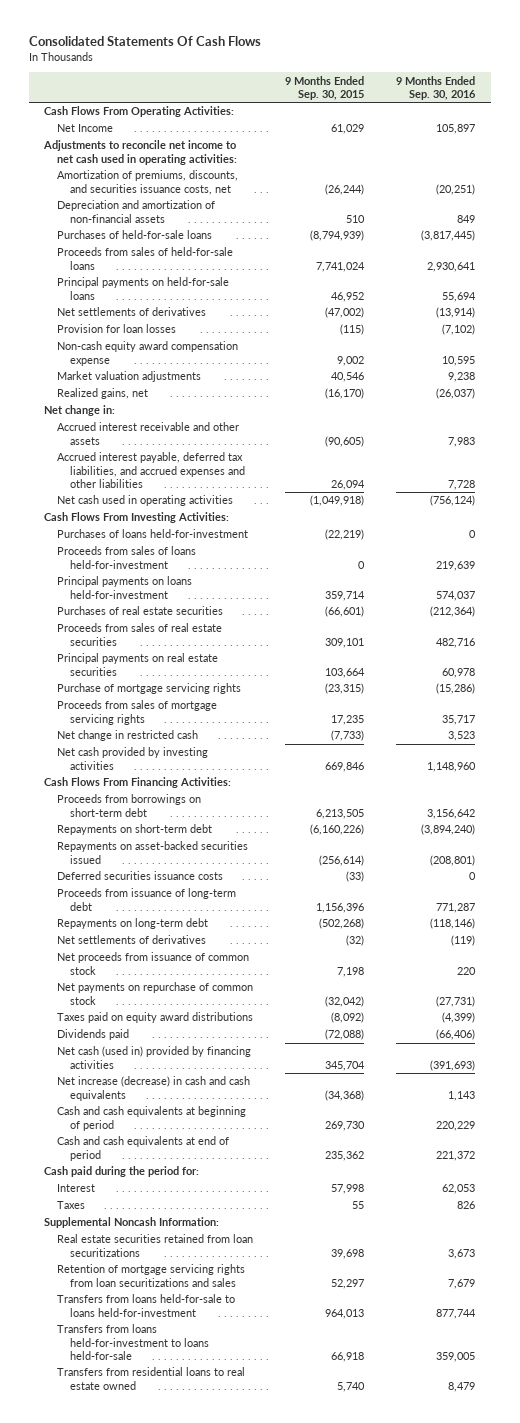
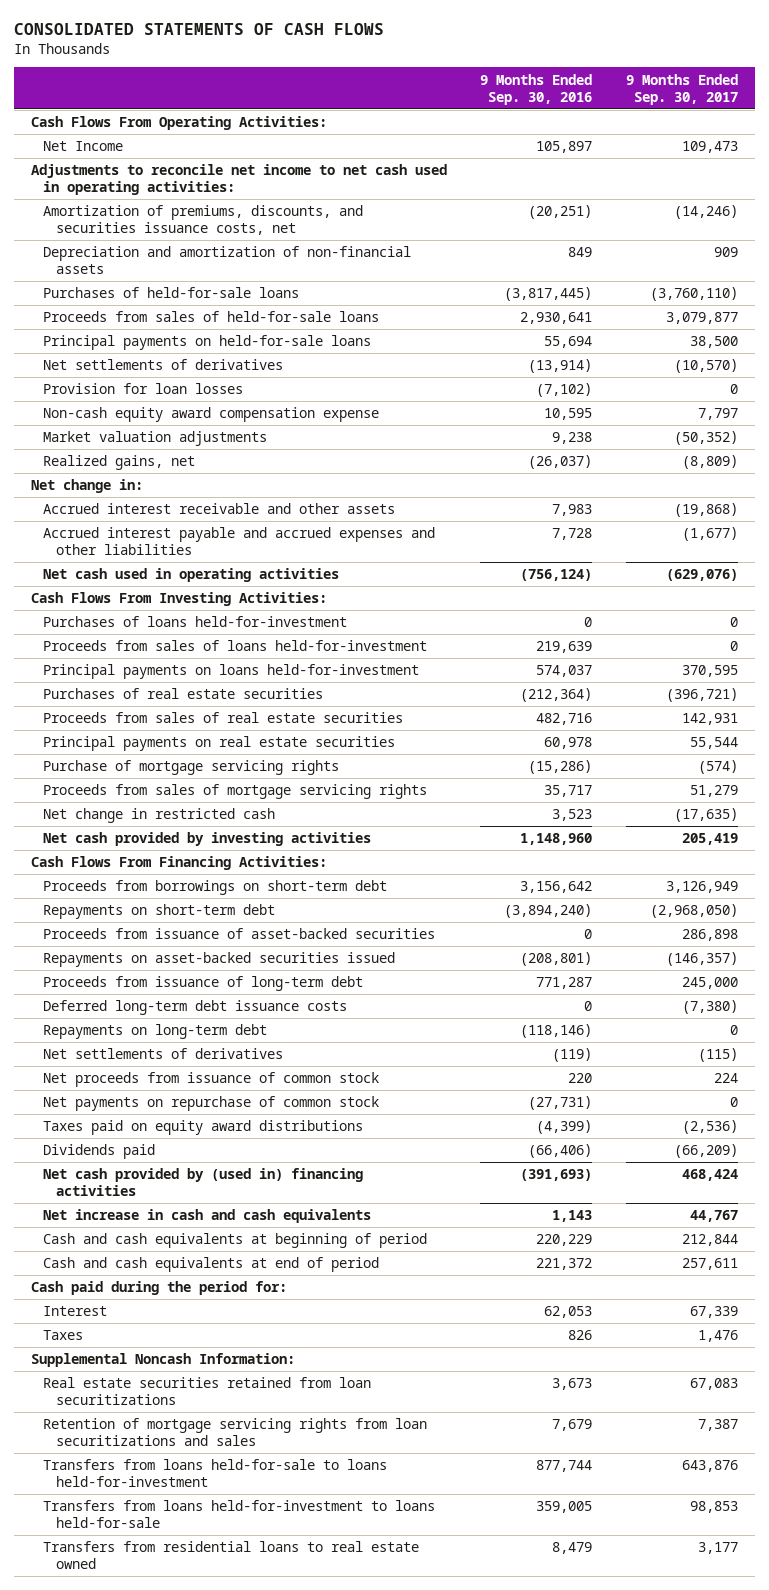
[28,35,261,46] Consolidated Statements Of Cash Flows -> [13,23,384,36] CONSOLIDATED STATEMENTS OF CASH FLOWS
[285,75,365,100] 9 Months Ended Sep. 30, 2015 -> none
none -> [626,73,739,105] 9 Months Ended Sep. 30, 2017
[57,452,246,489] Accrued interest payable, deferred tax liabilities, and accrued expenses and other liabilities -> [43,527,436,556] Accrued interest payable and accrued expenses and other liabilities
none -> [43,928,436,940] Proceeds from issuance of asset-backed securities
[57,871,224,881] Deferred securities issuance costs -> none
none -> [43,1000,348,1016] Deferred long-term debt issuance costs
[57,1046,252,1069] Net cash (used in) provided by financing activities -> [43,1168,364,1197] Net cash provided by (used in) financing activities
[57,1076,251,1101] Net increase (decrease) in cash and cash equivalents -> [43,1209,372,1224] Net increase in cash and cash equivalents

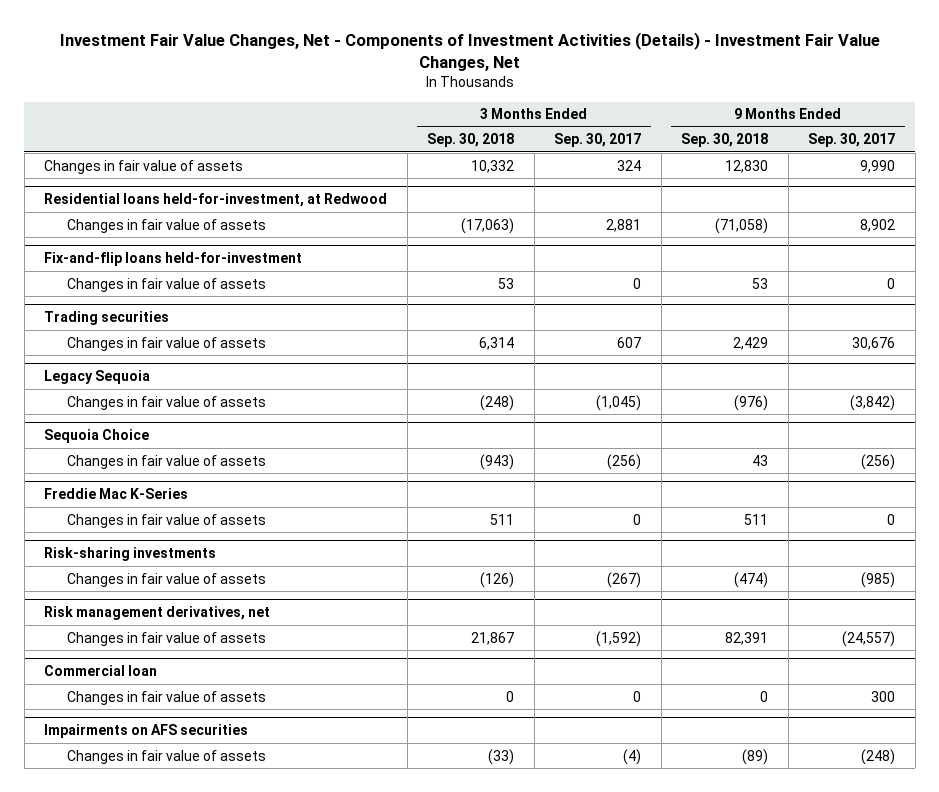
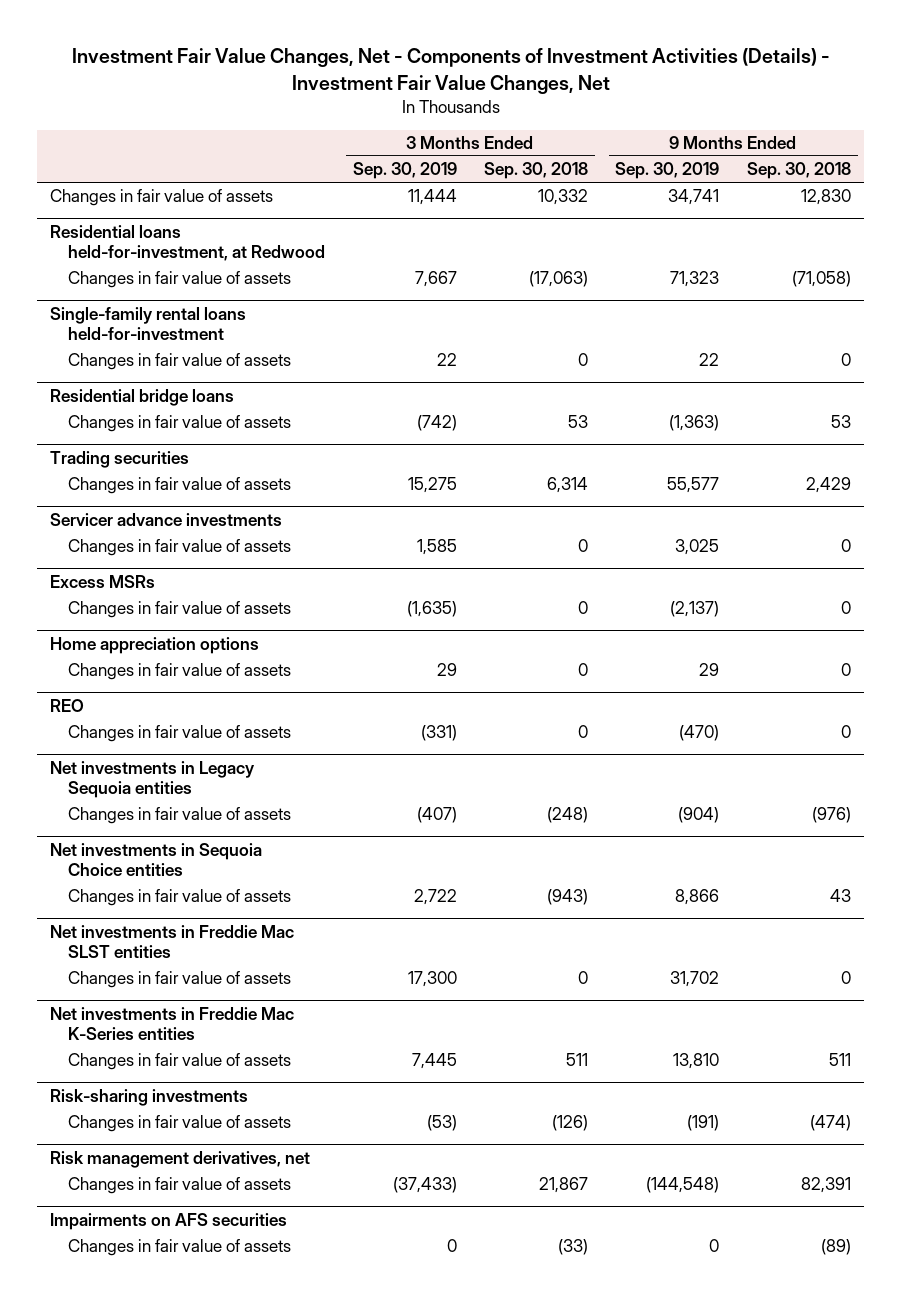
[554,133,642,148] Sep. 30, 2017 -> none
[808,133,896,148] Sep. 30, 2017 -> none
none -> [352,162,457,180] Sep. 30, 2019
none -> [615,162,720,180] Sep. 30, 2019
[44,252,303,267] Fix-and-flip loans held-for-investment -> [50,307,247,340] Single-family rental loans held-for-investment
none -> [68,353,292,371] Changes in fair value of assets
none -> [50,389,235,407] Residential bridge loans
[44,370,151,385] Legacy Sequoia -> [50,513,283,527] Servicer advance investments
none -> [68,539,292,557] Changes in fair value of assets
none -> [50,575,156,589] Excess MSRs
none -> [68,601,292,619] Changes in fair value of assets
none -> [50,637,260,655] Home appreciation options
none -> [68,663,292,681] Changes in fair value of assets
none -> [50,699,85,713] REO
none -> [68,725,292,743] Changes in fair value of assets
none -> [50,761,256,798] Net investments in Legacy Sequoia entities
[44,429,150,444] Sequoia Choice -> [50,843,263,876] Net investments in Sequoia Choice entities
[44,488,189,500] Freddie Mac K-Series -> [50,925,295,958] Net investments in Freddie Mac SLST entities
none -> [68,971,292,989] Changes in fair value of assets
none -> [50,1007,295,1040] Net investments in Freddie Mac K-Series entities
[44,665,158,677] Commercial loan -> none
[66,690,266,705] Changes in fair value of assets -> none

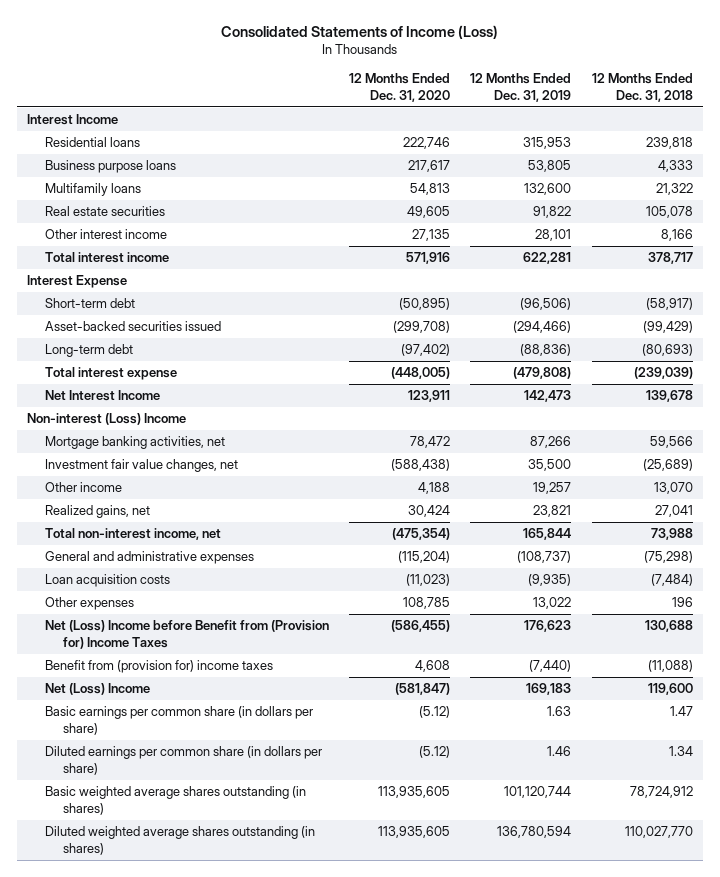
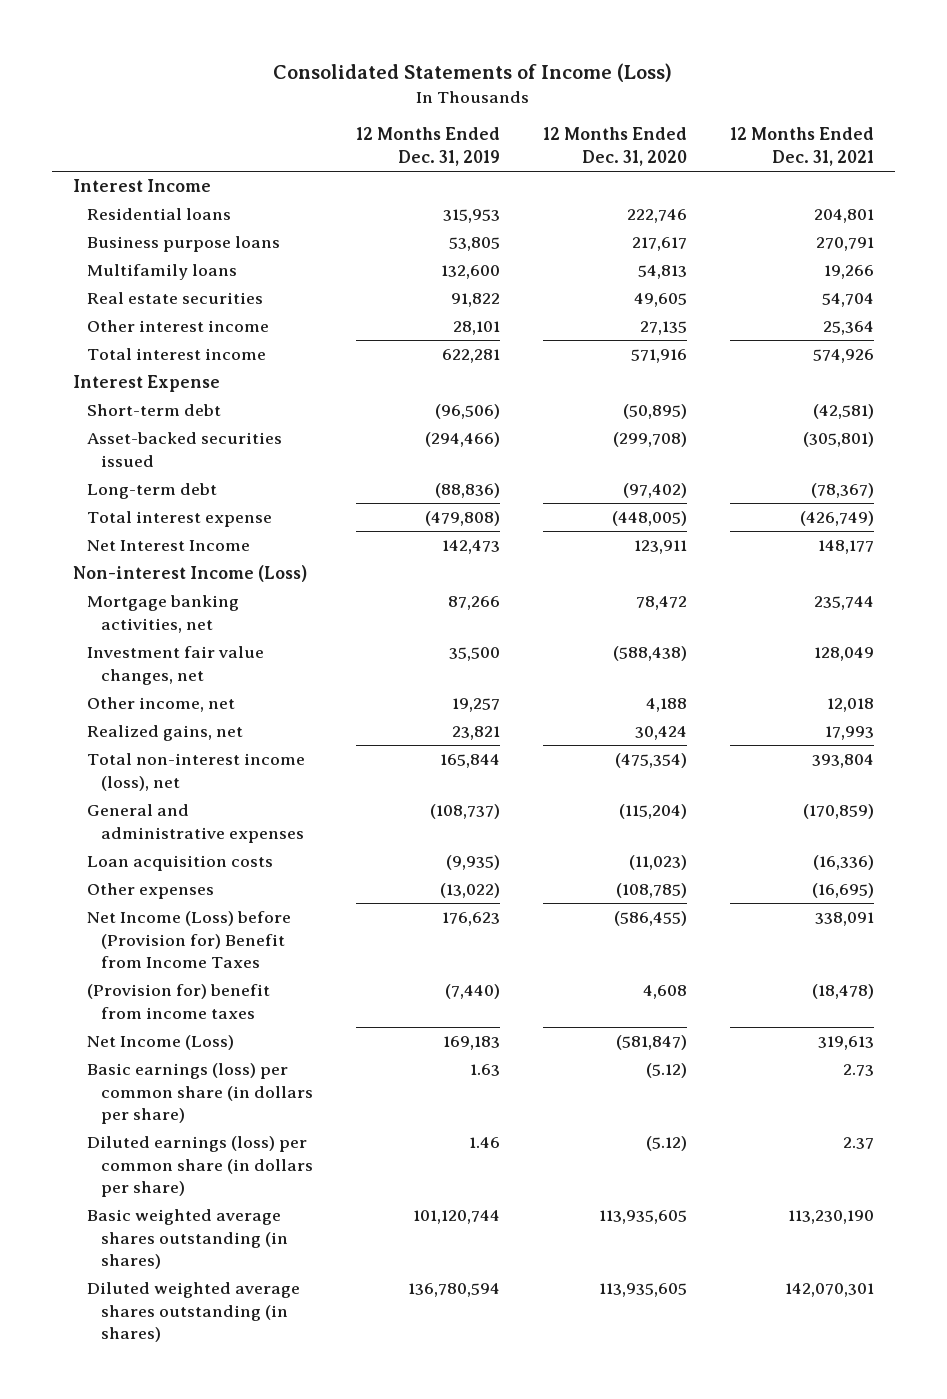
[591,73,693,102] 12 Months Ended Dec. 31, 2018 -> none
none -> [729,127,874,167] 12 Months Ended Dec. 31, 2021
[27,413,187,426] Non-interest (Loss) Income -> [73,565,308,583] Non-interest Income (Loss)
[45,482,123,493] Other income -> [87,697,236,713] Other income, net
[45,528,222,541] Total non-interest income, net -> [87,753,306,791] Total non-interest income (loss), net
[403,597,451,610] 108,785 -> [615,883,687,899] (108,785)
[533,597,572,610] 13,022 -> [440,883,501,899] (13,022)
[45,620,330,649] Net (Loss) Income before Benefit from (Provision for) Income Taxes -> [87,911,292,969] Net Income (Loss) before (Provision for) Benefit from Income Taxes
[45,660,274,674] Benefit from (provision for) income taxes -> [87,984,271,1019] (Provision for) benefit from income taxes
[45,683,151,696] Net (Loss) Income -> [87,1035,235,1051] Net Income (Loss)
[45,706,314,735] Basic earnings per common share (in dollars per share) -> [87,1063,314,1125] Basic earnings (loss) per common share (in dollars per share)
[45,746,323,775] Diluted earnings per common share (in dollars per share) -> [87,1136,314,1198] Diluted earnings (loss) per common share (in dollars per share)

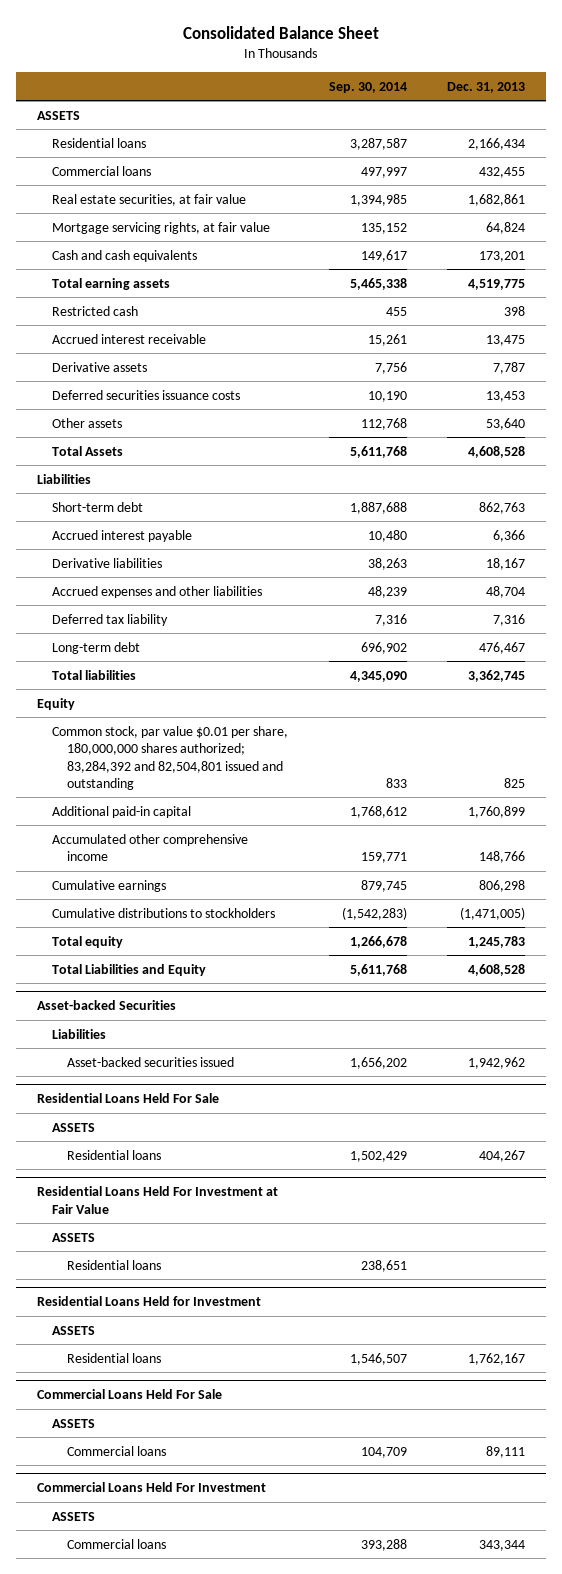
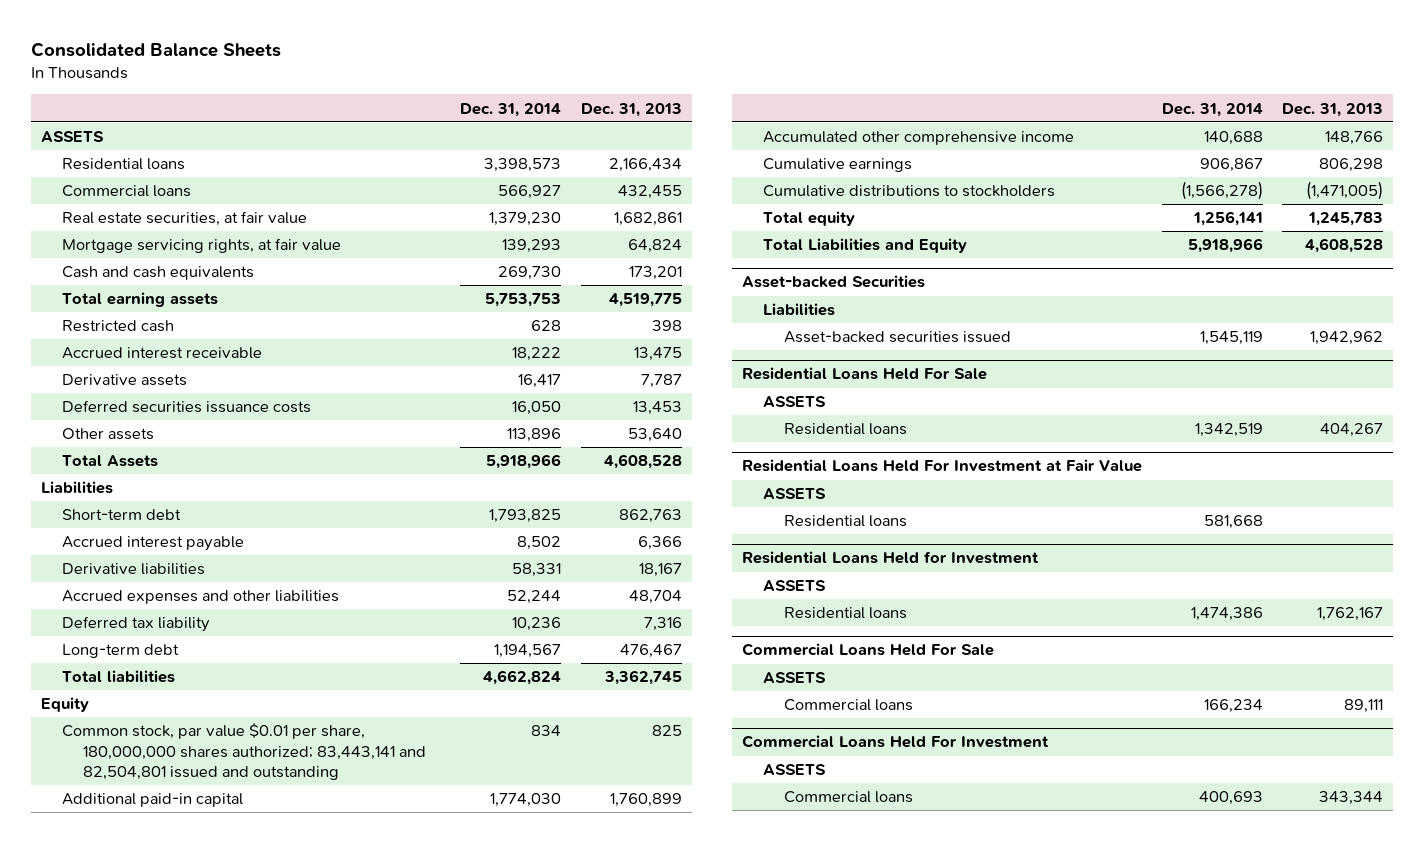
[183,25,380,39] Consolidated Balance Sheet -> [30,42,281,58] Consolidated Balance Sheets
[328,81,407,93] Sep. 30, 2014 -> none
none -> [460,102,562,117] Dec. 31, 2014
[51,725,288,791] Common stock, par value $0.01 per share, 180,000,000 shares authorized; 83,284,392 and 82,504,801 issued and outstanding -> [61,723,426,780] Common stock, par value $0.01 per share, 180,000,000 shares authorized; 83,443,141 and 82,504,801 issued and outstanding

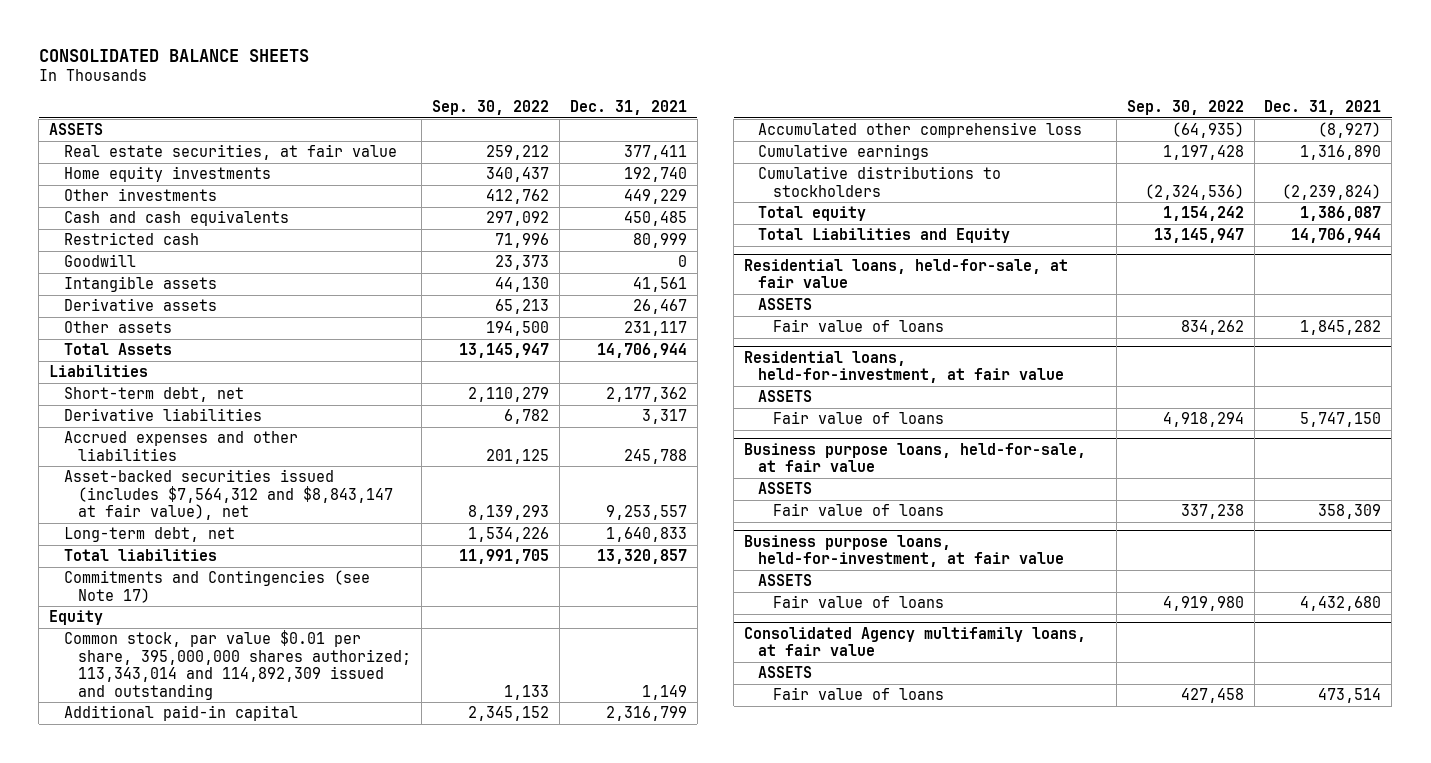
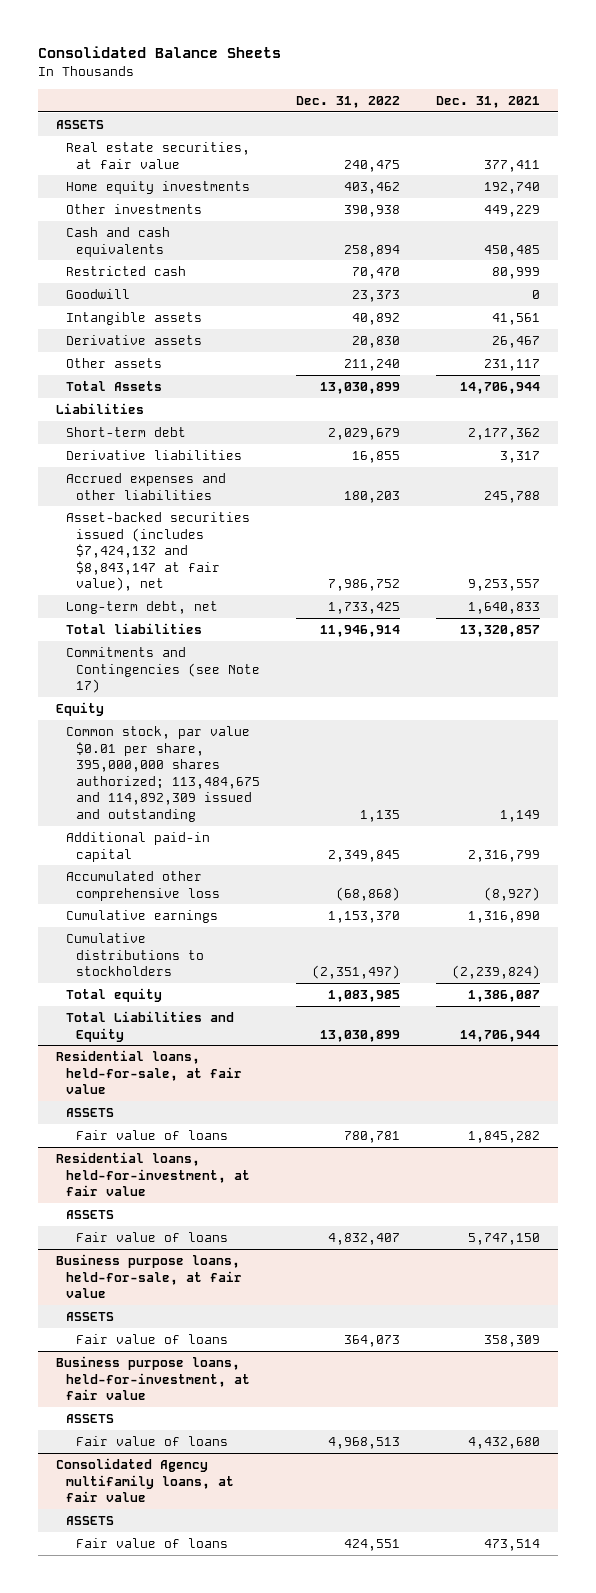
[38,48,309,62] CONSOLIDATED BALANCE SHEETS -> [37,46,281,59] Consolidated Balance Sheets
[431,100,549,116] Sep. 30, 2022 -> none
none -> [296,95,401,108] Dec. 31, 2022
[63,387,244,403] Short-term debt, net -> [65,426,186,437] Short-term debt
[63,469,393,521] Asset-backed securities issued (includes $7,564,312 and $8,843,147 at fair value), net -> [65,511,250,592] Asset-backed securities issued (includes $7,424,132 and $8,843,147 at fair value), net
[63,630,411,700] Common stock, par value $0.01 per share, 395,000,000 shares authorized; 113,343,014 and 114,892,309 issued and outstanding -> [65,725,261,823] Common stock, par value $0.01 per share, 395,000,000 shares authorized; 113,484,675 and 114,892,309 issued and outstanding

